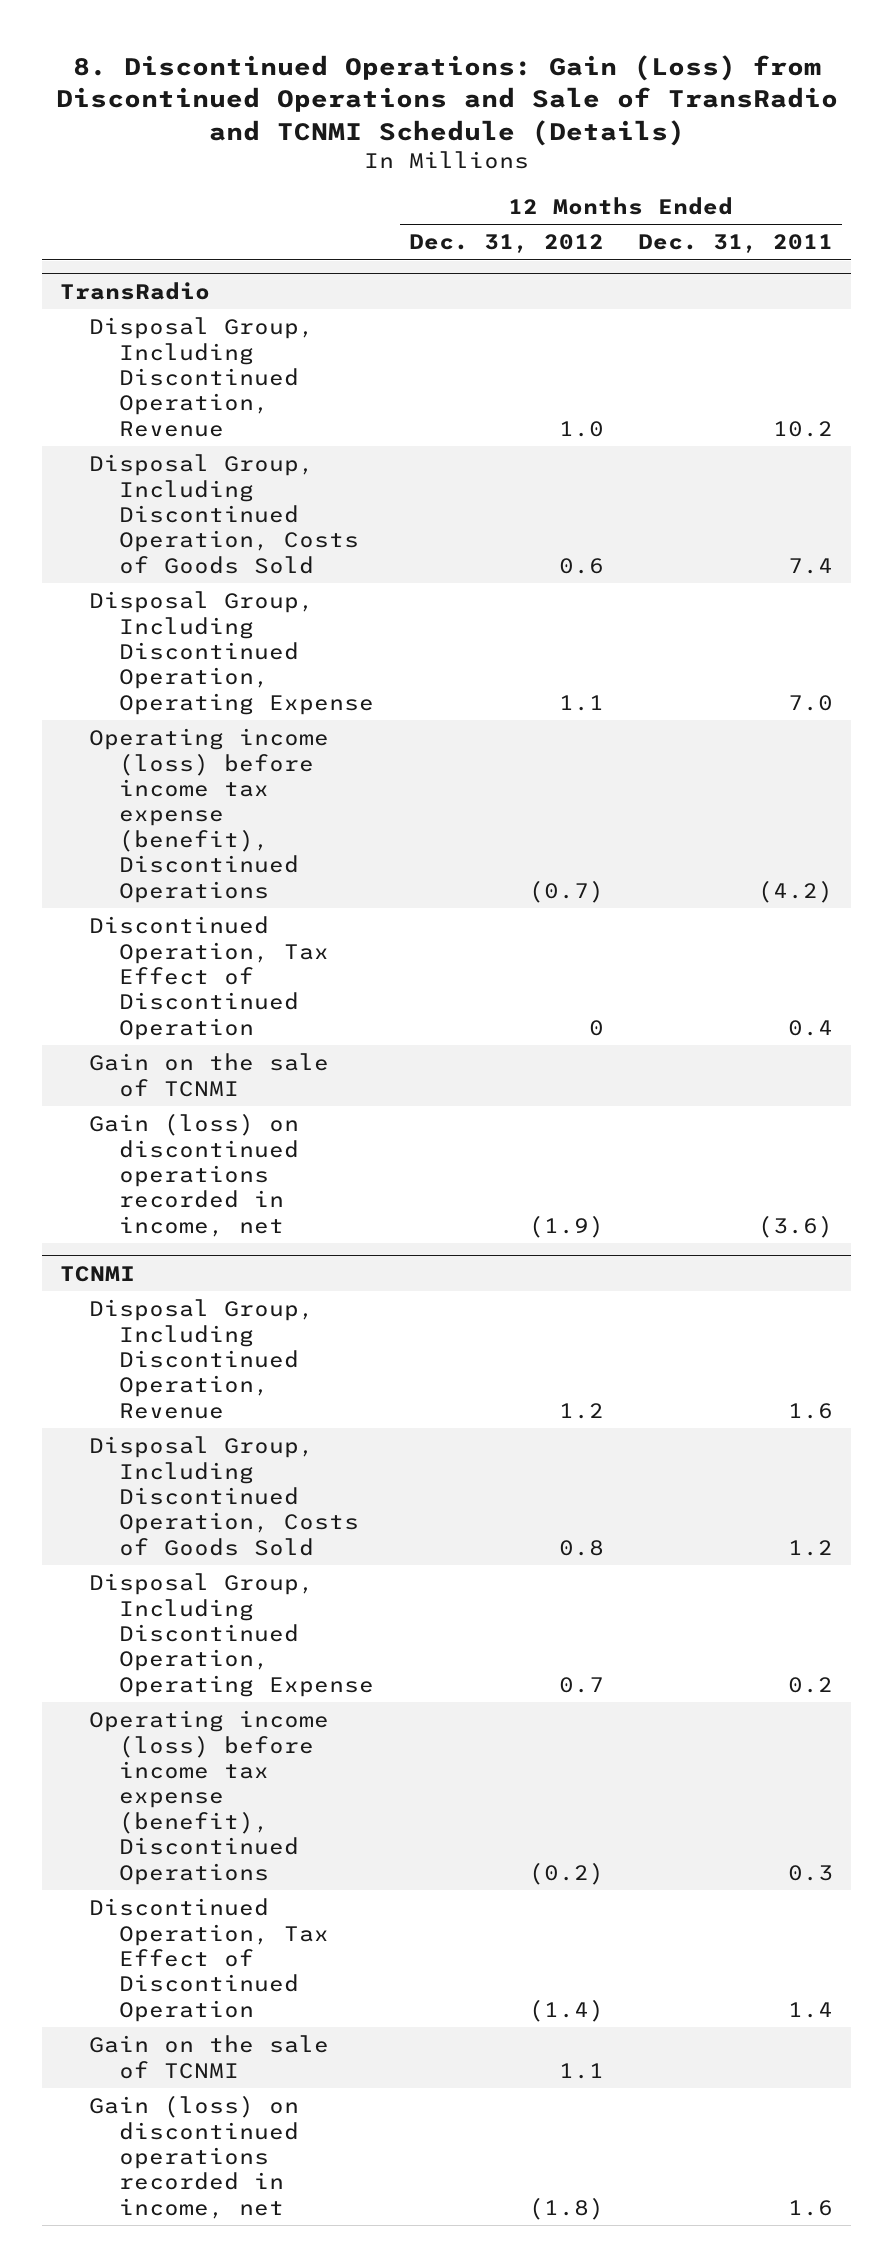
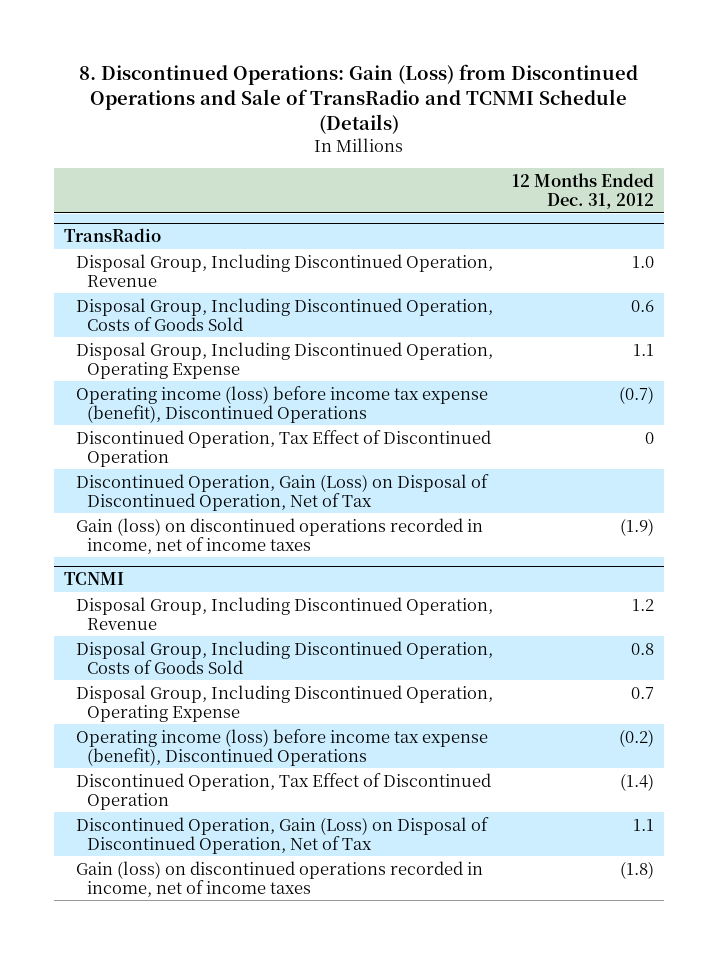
[638,234,834,254] Dec. 31, 2011 -> none
[89,1053,330,1097] Gain on the sale of TCNMI -> [75,473,489,511] Discontinued Operation, Gain (Loss) on Disposal of Discontinued Operation, Net of Tax
[89,1113,300,1237] Gain (loss) on discontinued operations recorded in income, net -> [75,517,483,554] Gain (loss) on discontinued operations recorded in income, net of income taxes
[89,2035,330,2079] Gain on the sale of TCNMI -> [75,816,489,854] Discontinued Operation, Gain (Loss) on Disposal of Discontinued Operation, Net of Tax
[89,2095,300,2219] Gain (loss) on discontinued operations recorded in income, net -> [75,860,483,897] Gain (loss) on discontinued operations recorded in income, net of income taxes

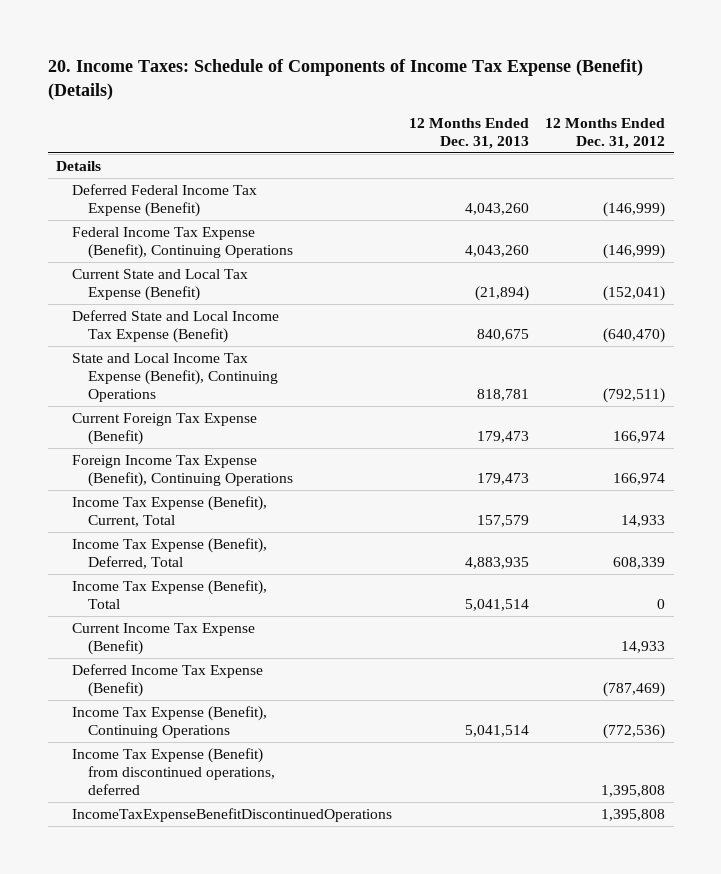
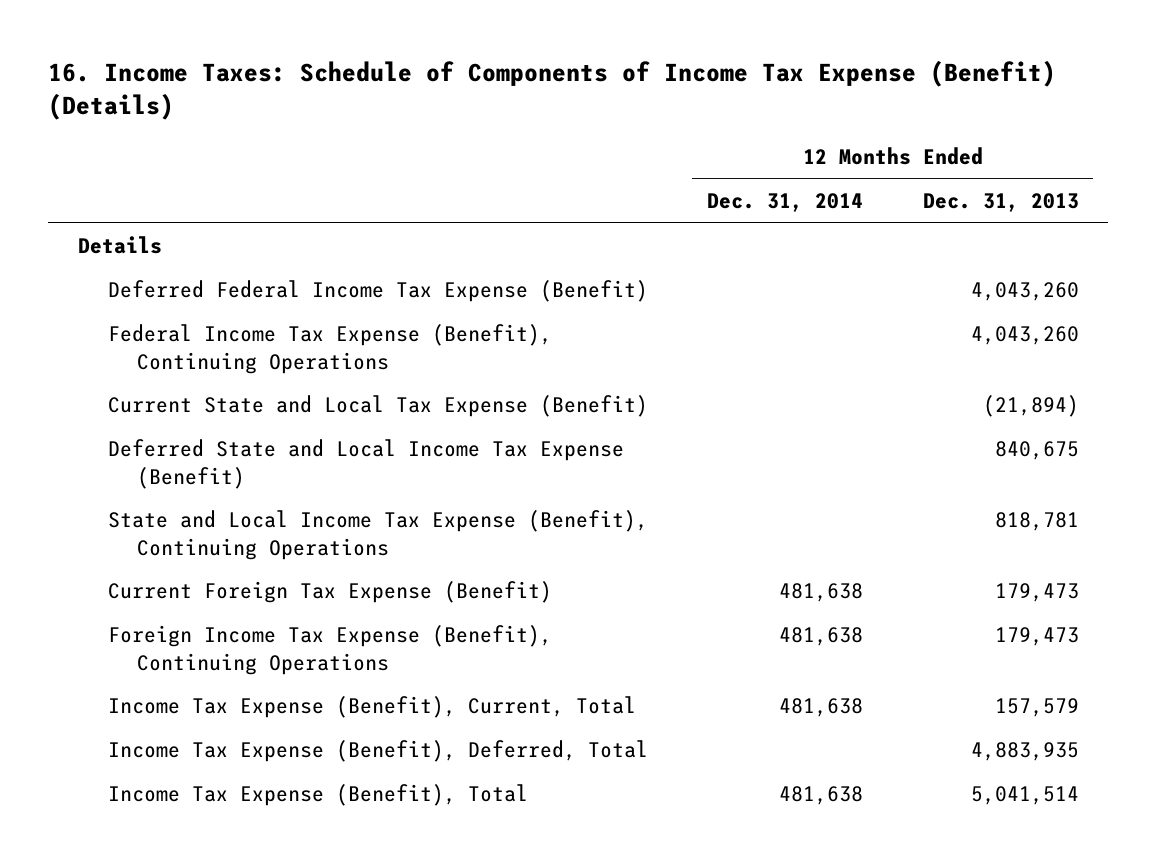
[47,58,643,100] 20. Income Taxes: Schedule of Components of Income Tax Expense (Benefit) (Details) -> [48,60,1057,120] 16. Income Taxes: Schedule of Components of Income Tax Expense (Benefit) (Details)
[545,118,666,149] 12 Months Ended Dec. 31, 2012 -> none
none -> [707,193,864,213] Dec. 31, 2014
[71,623,255,655] Current Income Tax Expense (Benefit) -> none
[71,664,263,697] Deferred Income Tax Expense (Benefit) -> none
[71,706,267,738] Income Tax Expense (Benefit), Continuing Operations -> none
[71,748,275,795] Income Tax Expense (Benefit) from discontinued operations, deferred -> none
[71,808,392,823] IncomeTaxExpenseBenefitDiscontinuedOperations -> none

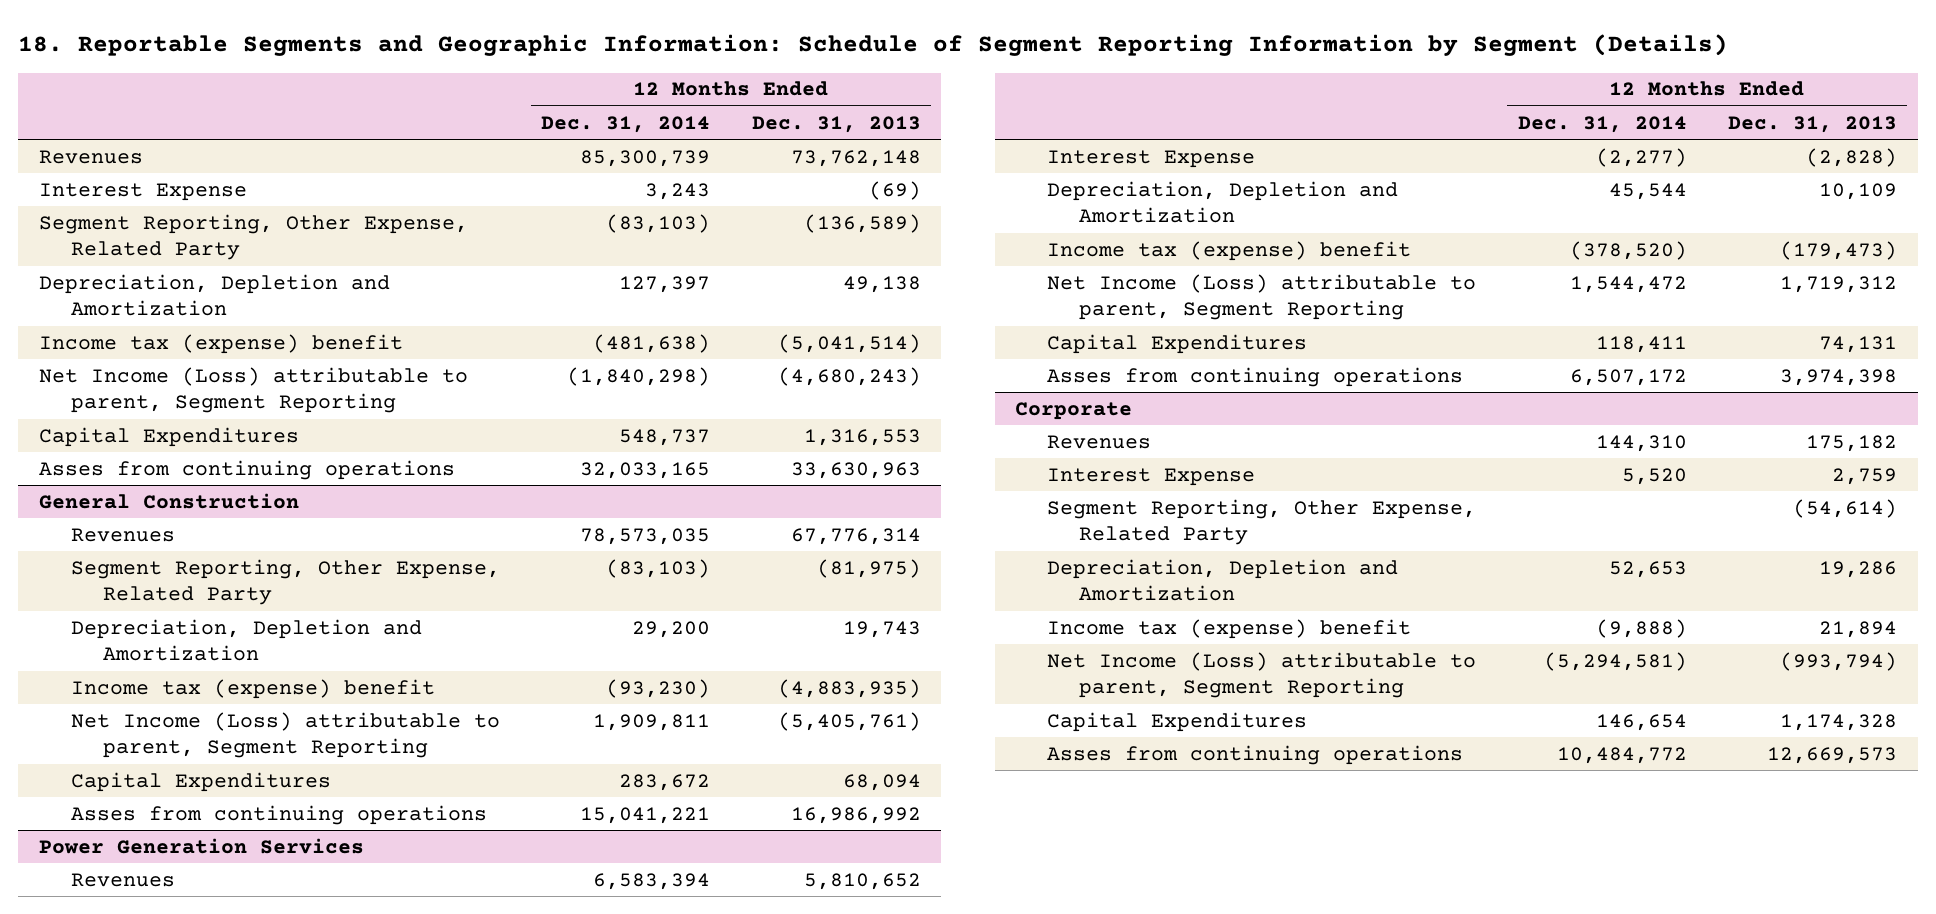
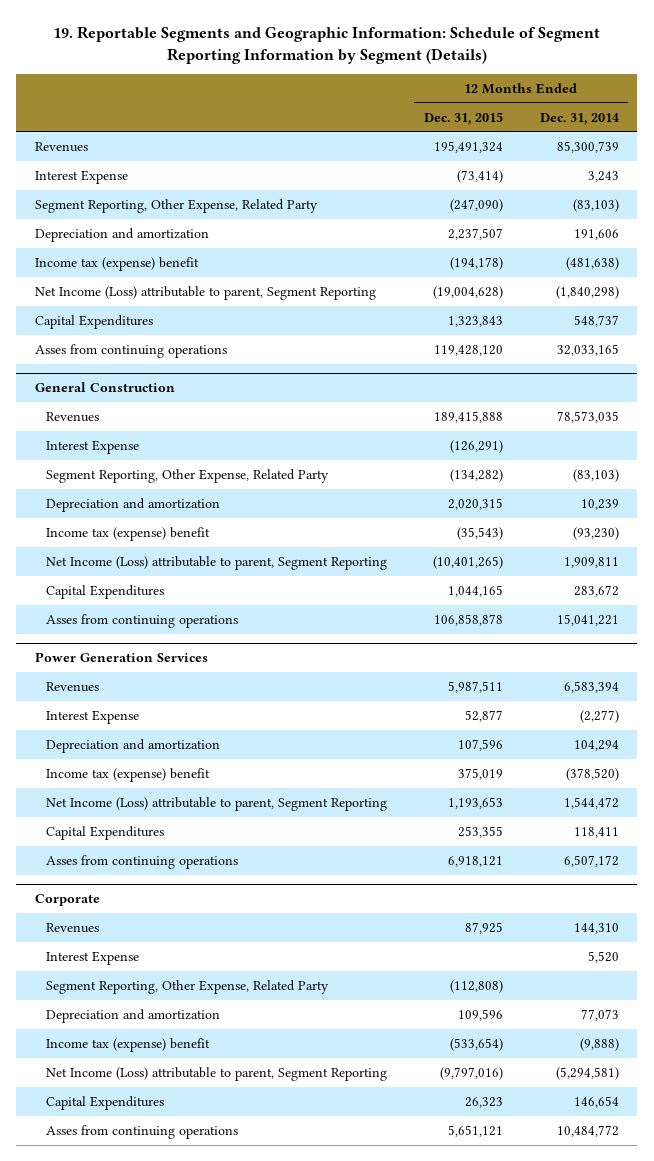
[18,34,1729,57] 18. Reportable Segments and Geographic Information: Schedule of Segment Reporting Information by Segment (Details) -> [52,26,600,65] 19. Reportable Segments and Geographic Information: Schedule of Segment Reporting Information by Segment (Details)
[751,115,921,133] Dec. 31, 2013 -> none
none -> [423,111,503,125] Dec. 31, 2015
[38,273,390,317] Depreciation, Depletion and Amortization -> [34,227,209,242] Depreciation and amortization
[619,275,711,293] 127,397 -> [573,228,619,240] 191,606
none -> [45,439,139,454] Interest Expense
[70,618,422,662] Depreciation, Depletion and Amortization -> [45,497,220,512] Depreciation and amortization
[632,620,711,638] 29,200 -> [580,498,619,510] 10,239
[1047,180,1399,224] Depreciation, Depletion and Amortization -> [45,738,220,753] Depreciation and amortization
[1608,182,1687,200] 45,544 -> [573,739,619,751] 104,294
[1047,558,1399,602] Depreciation, Depletion and Amortization -> [45,1008,220,1023] Depreciation and amortization
[1608,560,1687,578] 52,653 -> [580,1008,619,1021] 77,073

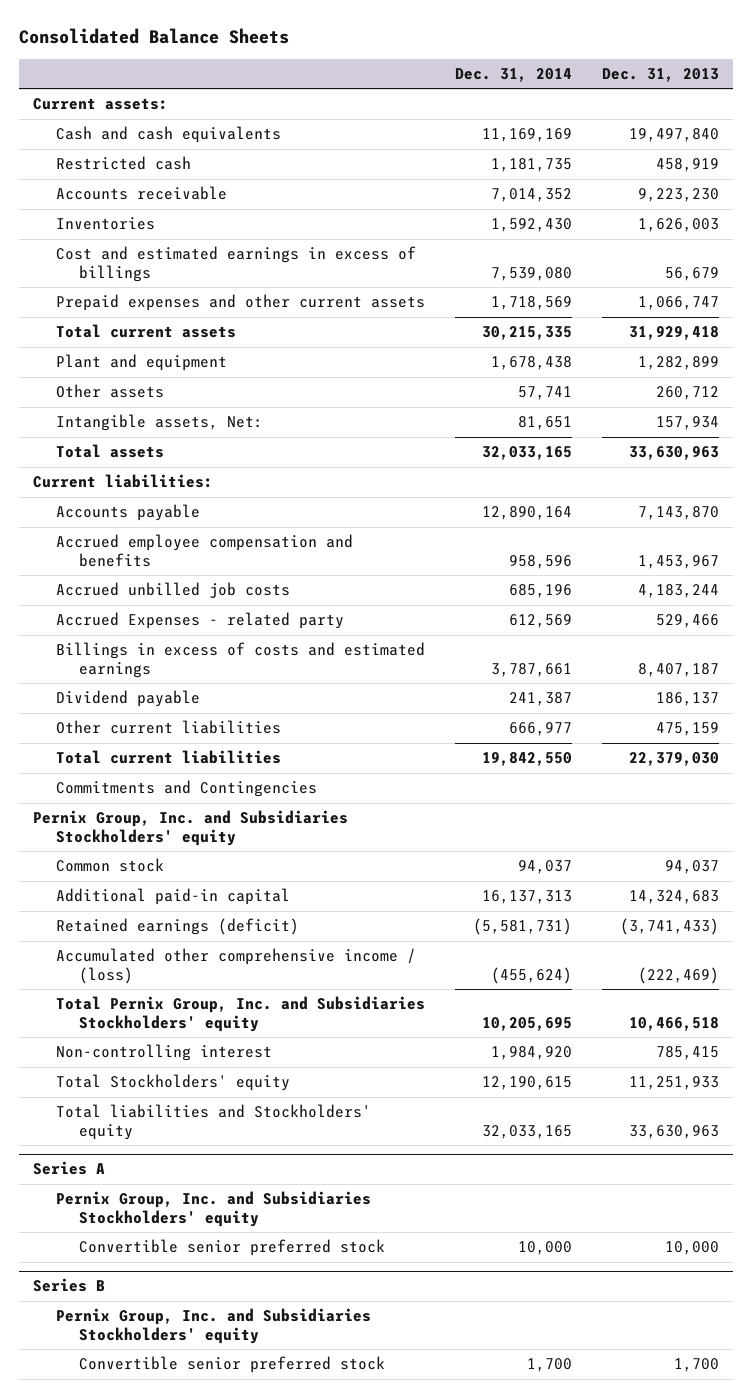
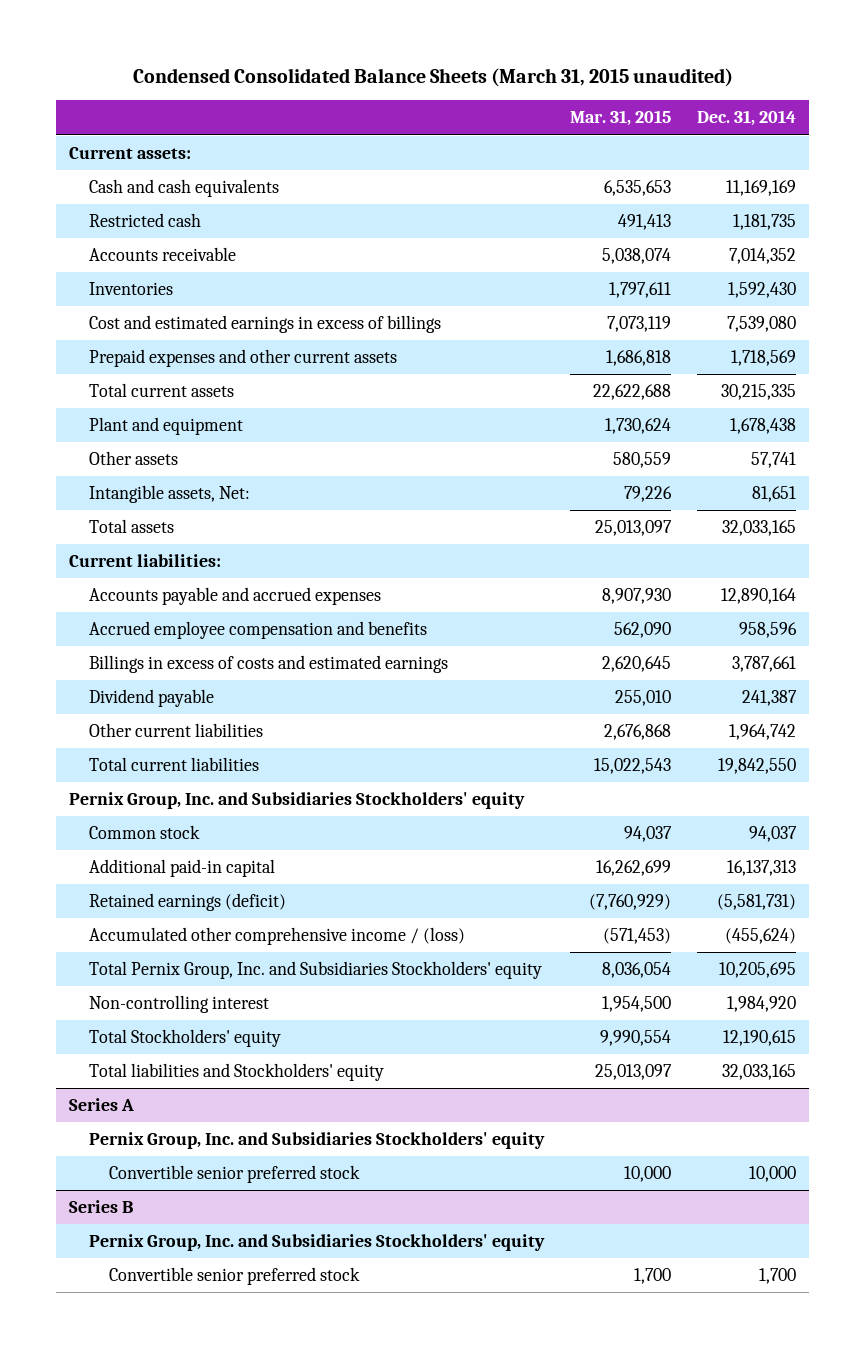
[18,27,289,44] Consolidated Balance Sheets -> [132,67,733,87] Condensed Consolidated Balance Sheets (March 31, 2015 unaudited)
[601,67,719,82] Dec. 31, 2013 -> none
none -> [570,110,672,127] Mar. 31, 2015
[56,504,201,522] Accounts payable -> [88,587,381,606] Accounts payable and accrued expenses
[56,582,291,599] Accrued unbilled job costs -> none
[56,612,345,630] Accrued Expenses - related party -> none
[508,722,572,737] 666,977 -> [729,724,797,741] 1,964,742
[56,780,318,798] Commitments and Contingencies -> none

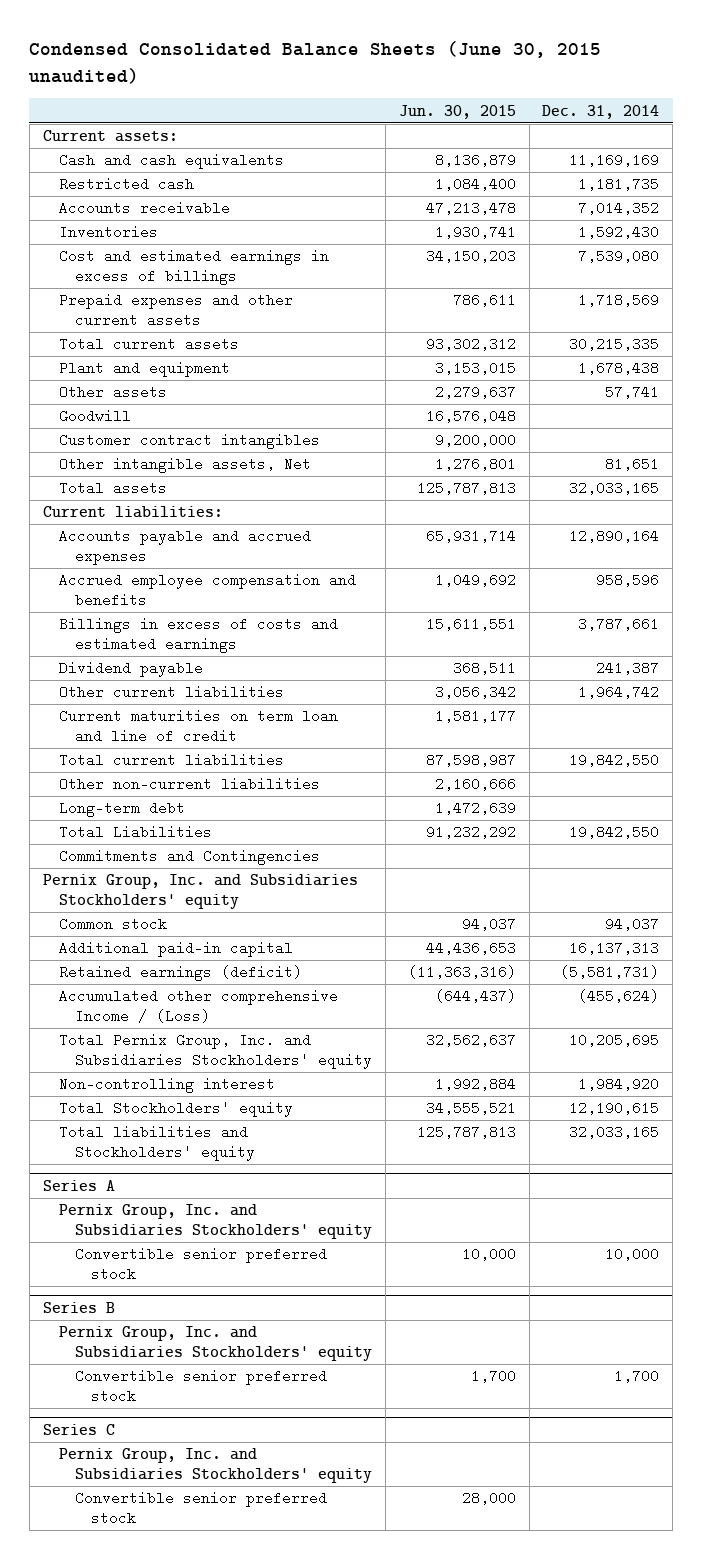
[132,67,733,87] Condensed Consolidated Balance Sheets (March 31, 2015 unaudited) -> [29,41,602,84] Condensed Consolidated Balance Sheets (June 30, 2015 unaudited)
[570,110,672,127] Mar. 31, 2015 -> none
none -> [398,104,516,119] Jun. 30, 2015
none -> [58,409,131,424] Goodwill
none -> [58,433,320,450] Customer contract intangibles
[88,485,250,504] Intangible assets, Net: -> [58,457,311,474] Other intangible assets, Net
none -> [58,709,338,744] Current maturities on term loan and line of credit
none -> [58,777,320,792] Other non-current liabilities
none -> [58,801,185,818] Long-term debt
none -> [58,825,212,840] Total Liabilities
none -> [58,849,320,866] Commitments and Contingencies
[88,927,465,946] Accumulated other comprehensive income / (loss) -> [58,989,338,1024] Accumulated other comprehensive Income / (Loss)
none -> [42,1424,115,1436] Series C
none -> [58,1448,372,1484] Pernix Group, Inc. and Subsidiaries Stockholders' equity
none -> [74,1491,327,1526] Convertible senior preferred stock

